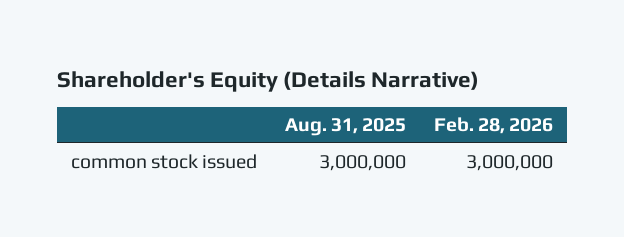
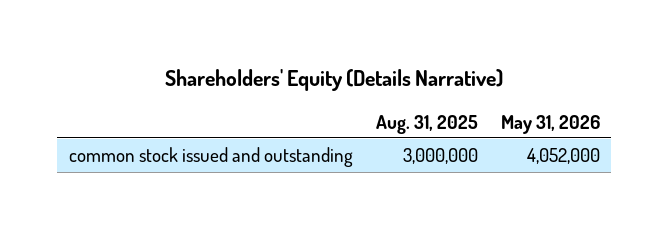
[56,71,479,93] Shareholder's Equity (Details Narrative) -> [165,69,504,92] Shareholders' Equity (Details Narrative)
[433,117,553,135] Feb. 28, 2026 -> none
none -> [500,114,600,134] May 31, 2026
[70,154,257,170] common stock issued -> [68,147,353,168] common stock issued and outstanding

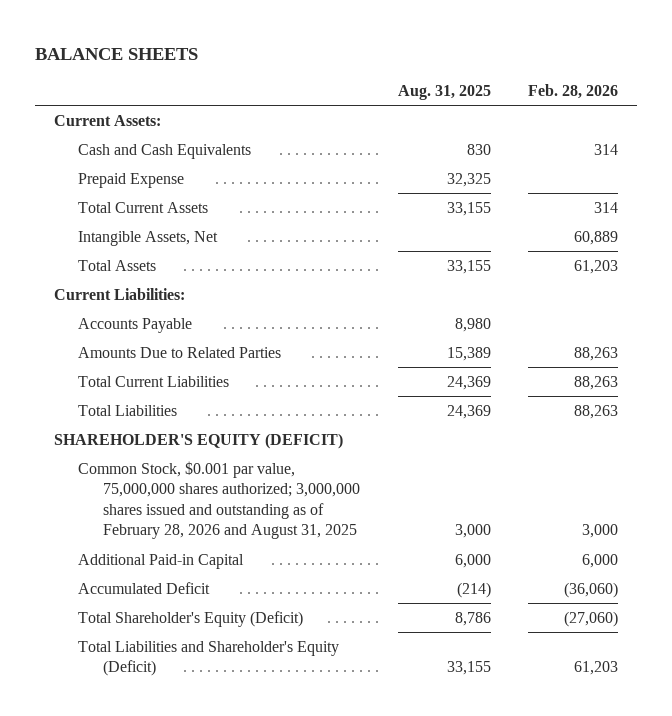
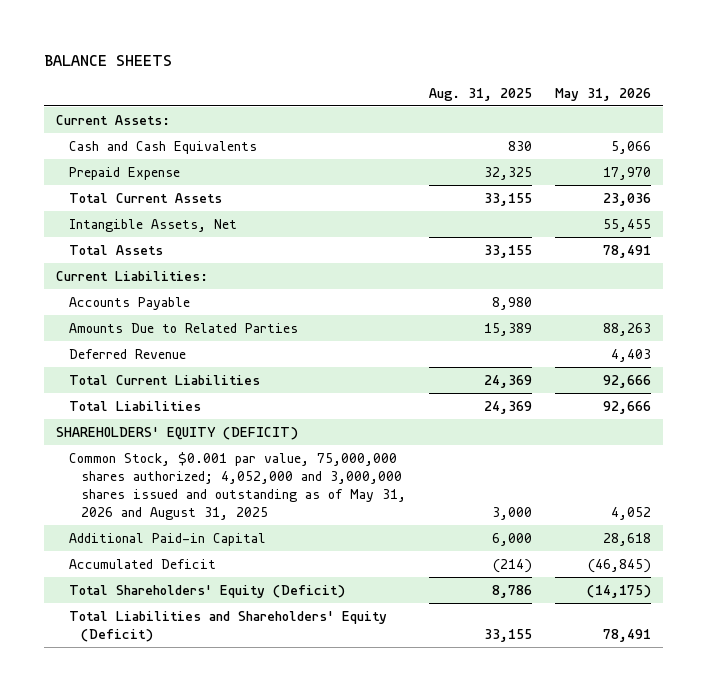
[528,84,619,100] Feb. 28, 2026 -> none
none -> [555,87,652,101] May 31, 2026
none -> [68,348,186,359] Deferred Revenue
[54,432,344,449] SHAREHOLDER'S EQUITY (DEFICIT) -> [55,426,298,440] SHAREHOLDERS' EQUITY (DEFICIT)
[78,460,360,540] Common Stock, $0.001 par value, 75,000,000 shares authorized; 3,000,000 shares issued and outstanding as of February 28, 2026 and August 31, 2025 -> [68,451,407,521] Common Stock, $0.001 par value, 75,000,000 shares authorized; 4,052,000 and 3,000,000 shares issued and outstanding as of May 31, 2026 and August 31, 2025
[78,610,304,627] Total Shareholder's Equity (Deficit) -> [68,584,345,598] Total Shareholders' Equity (Deficit)
[78,640,340,677] Total Liabilities and Shareholder's Equity (Deficit) -> [68,610,387,642] Total Liabilities and Shareholders' Equity (Deficit)

